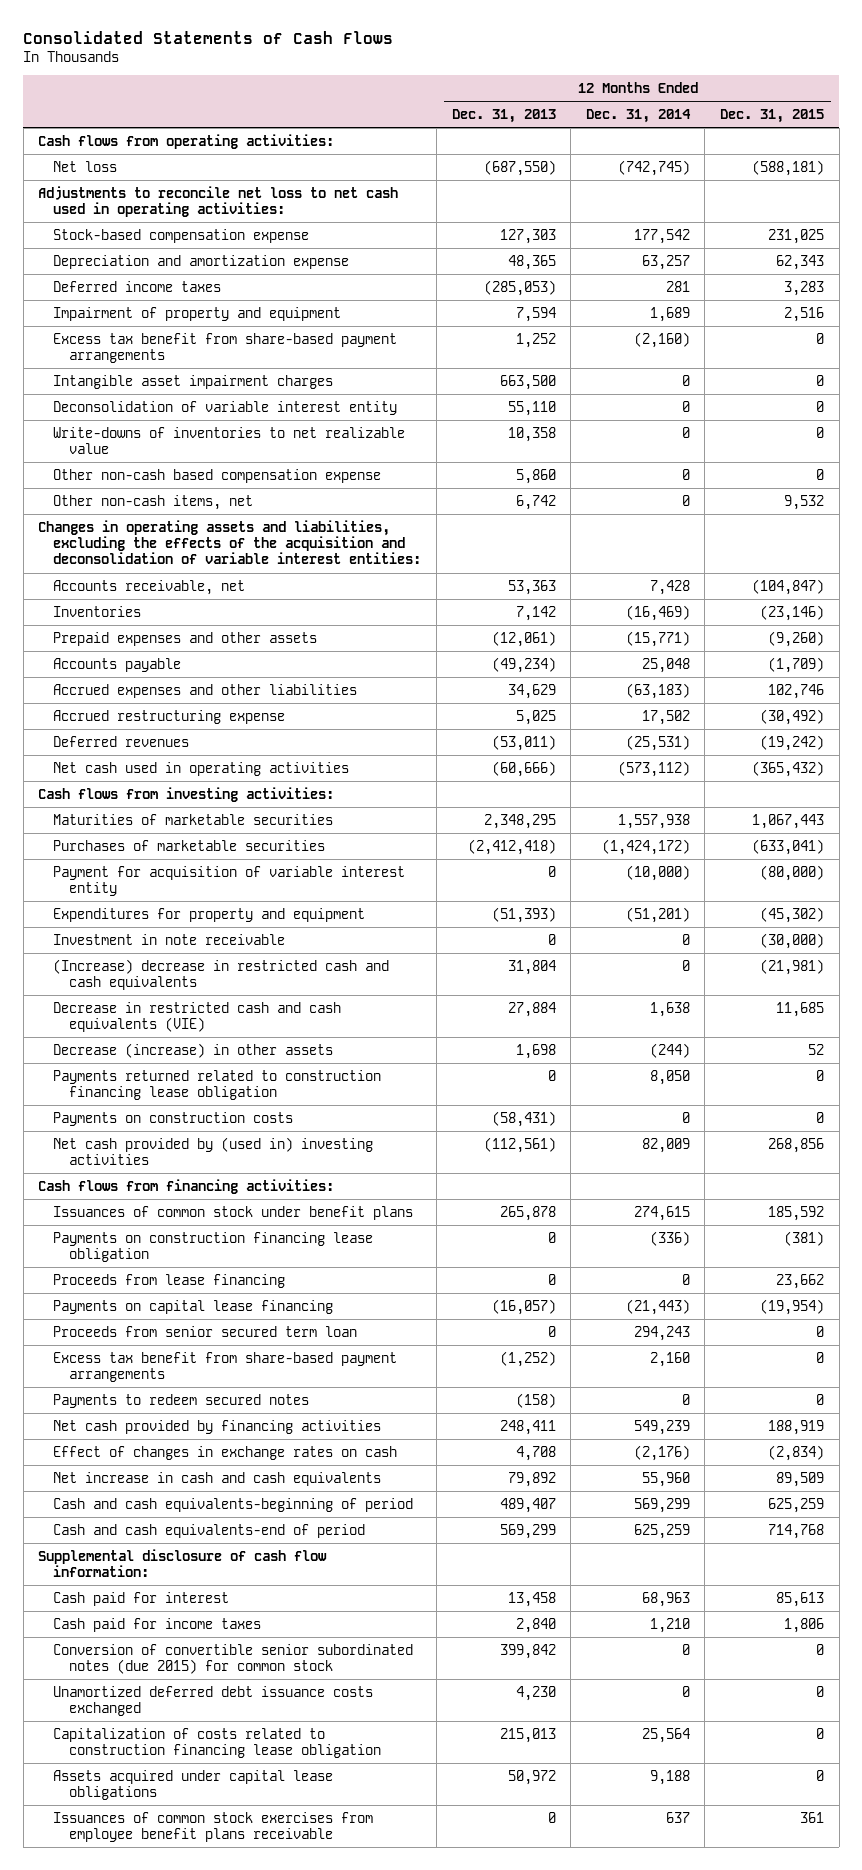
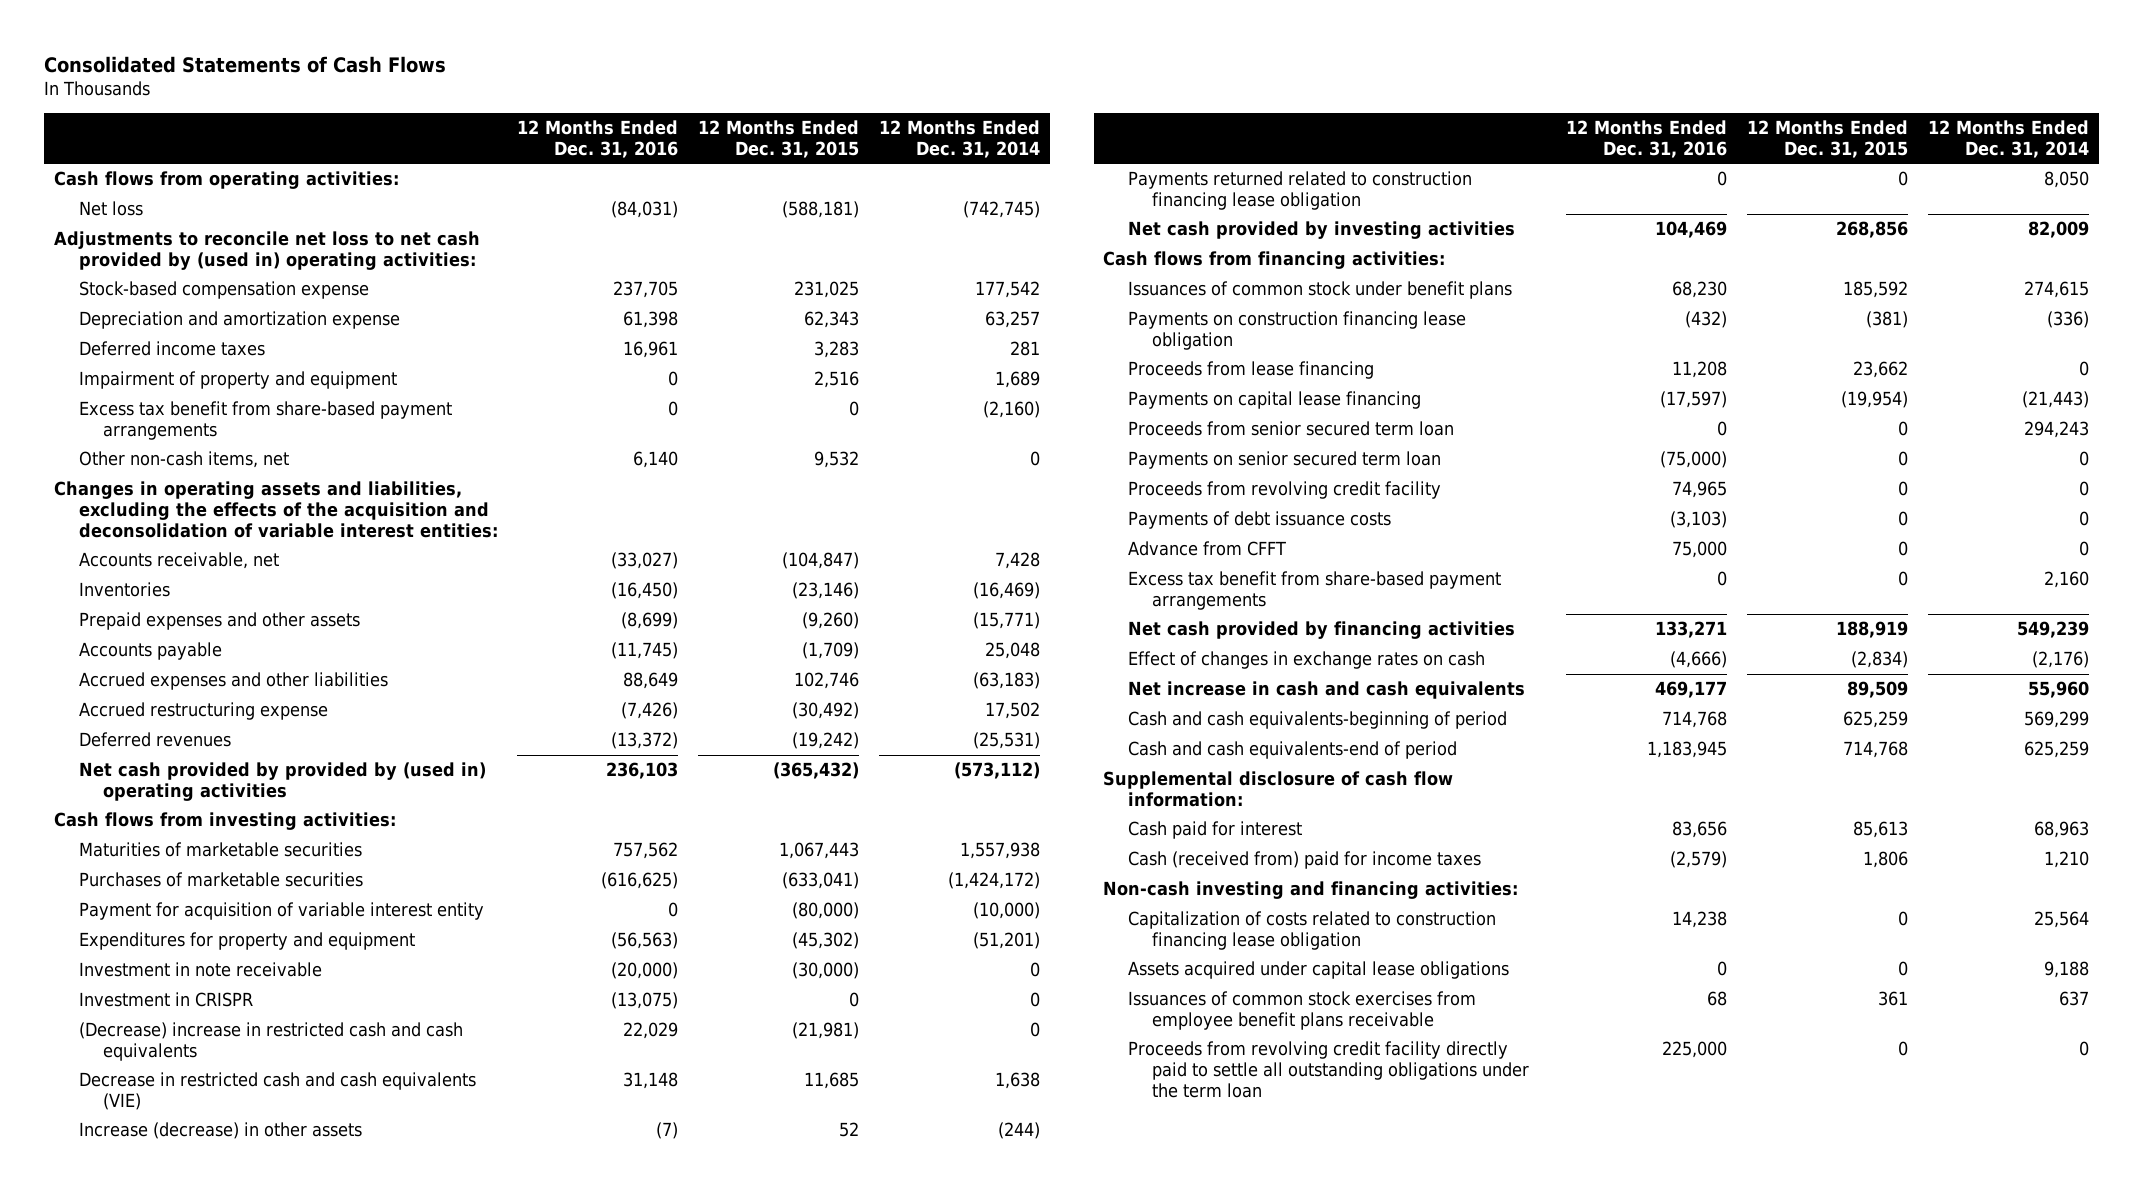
[451,108,556,123] Dec. 31, 2013 -> none
none -> [517,119,679,158] 12 Months Ended Dec. 31, 2016
[38,185,399,217] Adjustments to reconcile net loss to net cash used in operating activities: -> [54,231,481,271] Adjustments to reconcile net loss to net cash provided by (used in) operating activities:
[53,374,334,389] Intangible asset impairment charges -> none
[53,400,398,415] Deconsolidation of variable interest entity -> none
[53,426,406,454] Write-downs of inventories to net realizable value -> none
[53,468,382,483] Other non-cash based compensation expense -> none
[53,761,350,776] Net cash used in operating activities -> [78,762,486,802] Net cash provided by provided by (used in) operating activities
none -> [78,992,253,1008] Investment in CRISPR
[53,958,390,990] (Increase) decrease in restricted cash and cash equivalents -> [78,1022,463,1062] (Decrease) increase in restricted cash and cash equivalents
[53,1042,334,1058] Decrease (increase) in other assets -> [78,1122,362,1140] Increase (decrease) in other assets
[53,1111,294,1126] Payments on construction costs -> none
[53,1136,374,1165] Net cash provided by (used in) investing activities -> [1127,221,1515,240] Net cash provided by investing activities
none -> [1127,451,1441,470] Payments on senior secured term loan
none -> [1127,481,1441,500] Proceeds from revolving credit facility
none -> [1127,511,1391,530] Payments of debt issuance costs
none -> [1127,541,1286,557] Advance from CFFT
[53,1393,310,1408] Payments to redeem secured notes -> none
[53,1643,414,1674] Conversion of convertible senior subordinated notes (due 2015) for common stock -> none
[53,1685,374,1716] Unamortized deferred debt issuance costs exchanged -> none
[53,1617,262,1632] Cash paid for income taxes -> [1127,851,1481,870] Cash (received from) paid for income taxes
none -> [1103,881,1519,900] Non-cash investing and financing activities:
none -> [1127,1041,1529,1098] Proceeds from revolving credit facility directly paid to settle all outstanding obligations under the term loan

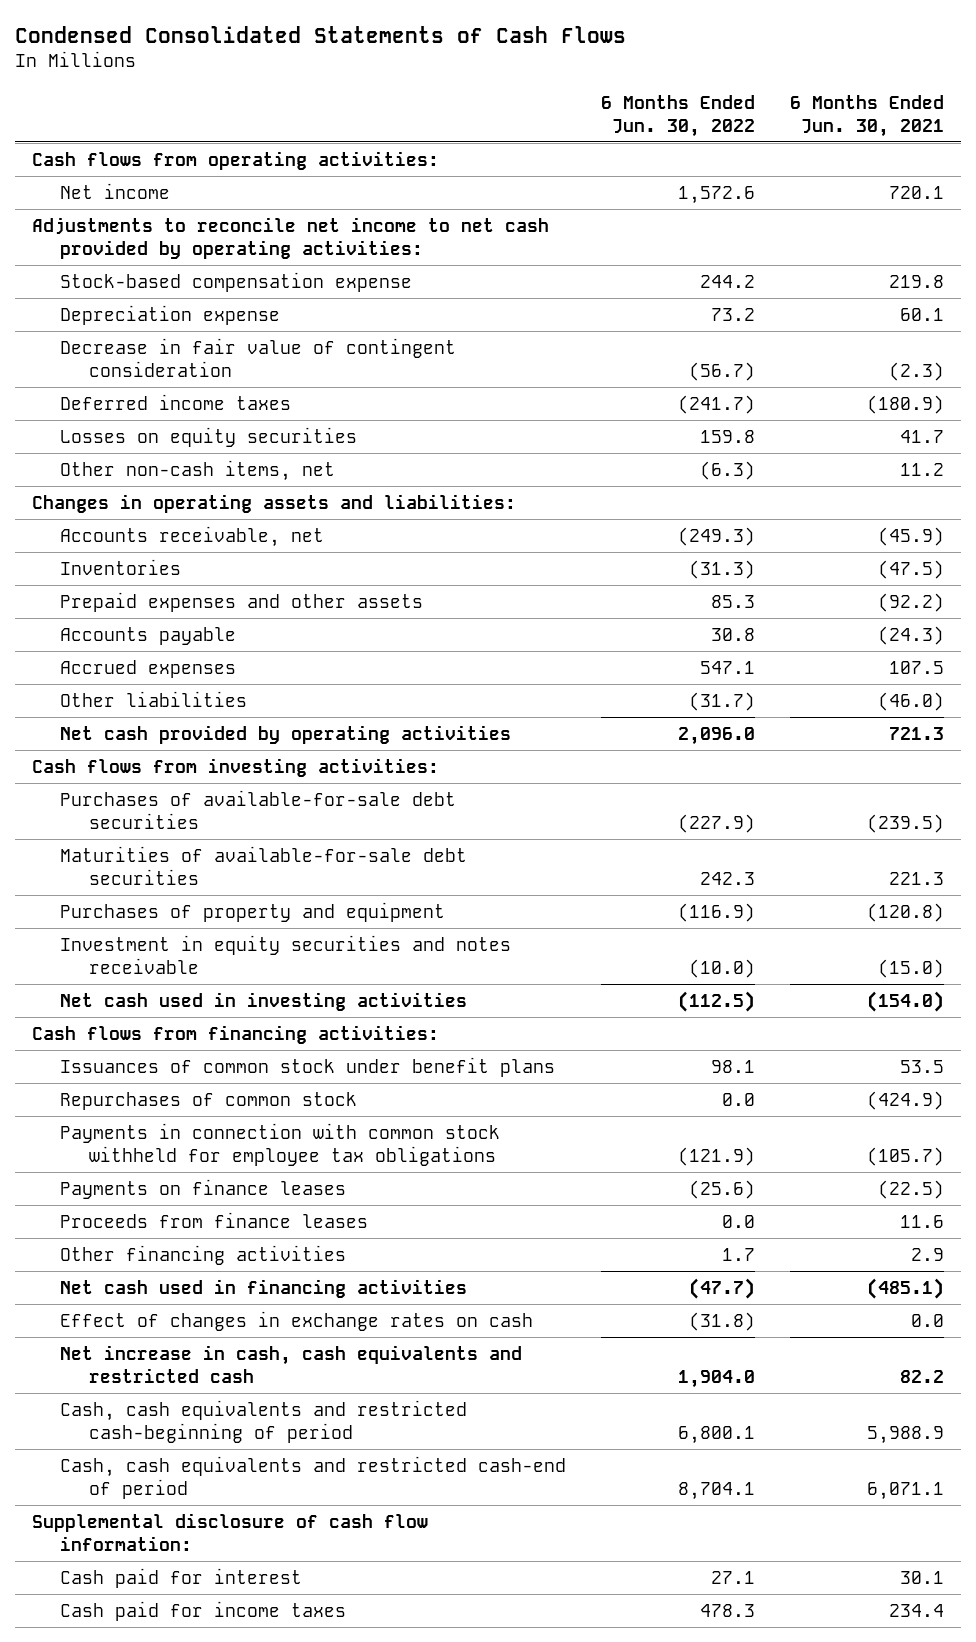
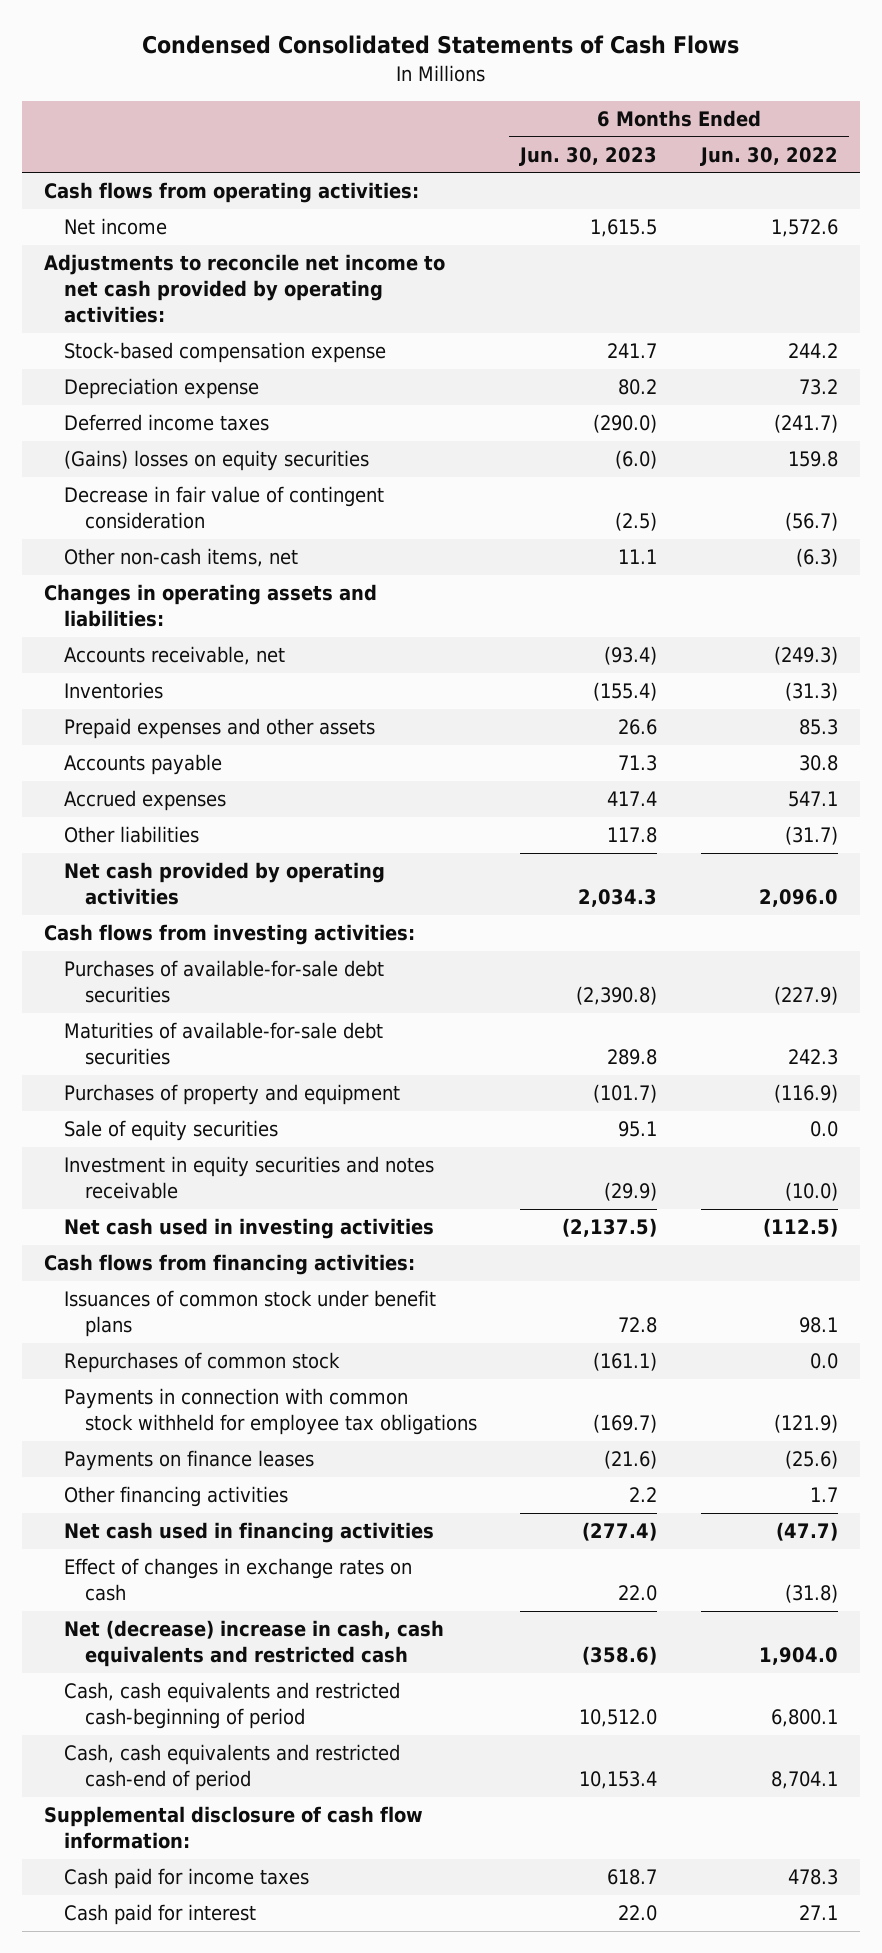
[789,94,944,137] 6 Months Ended Jun. 30, 2021 -> none
none -> [519,146,658,166] Jun. 30, 2023
[60,426,358,447] Losses on equity securities -> [64,450,370,472] (Gains) losses on equity securities
[60,337,457,378] Decrease in fair value of contingent consideration -> [64,486,385,530] Decrease in fair value of contingent consideration
none -> [64,1120,279,1142] Sale of equity securities
[60,1211,369,1228] Proceeds from finance leases -> none
[60,1344,523,1384] Net increase in cash, cash equivalents and restricted cash -> [64,1620,445,1668] Net (decrease) increase in cash, cash equivalents and restricted cash
[60,1567,303,1588] Cash paid for interest -> [64,1904,257,1926] Cash paid for interest

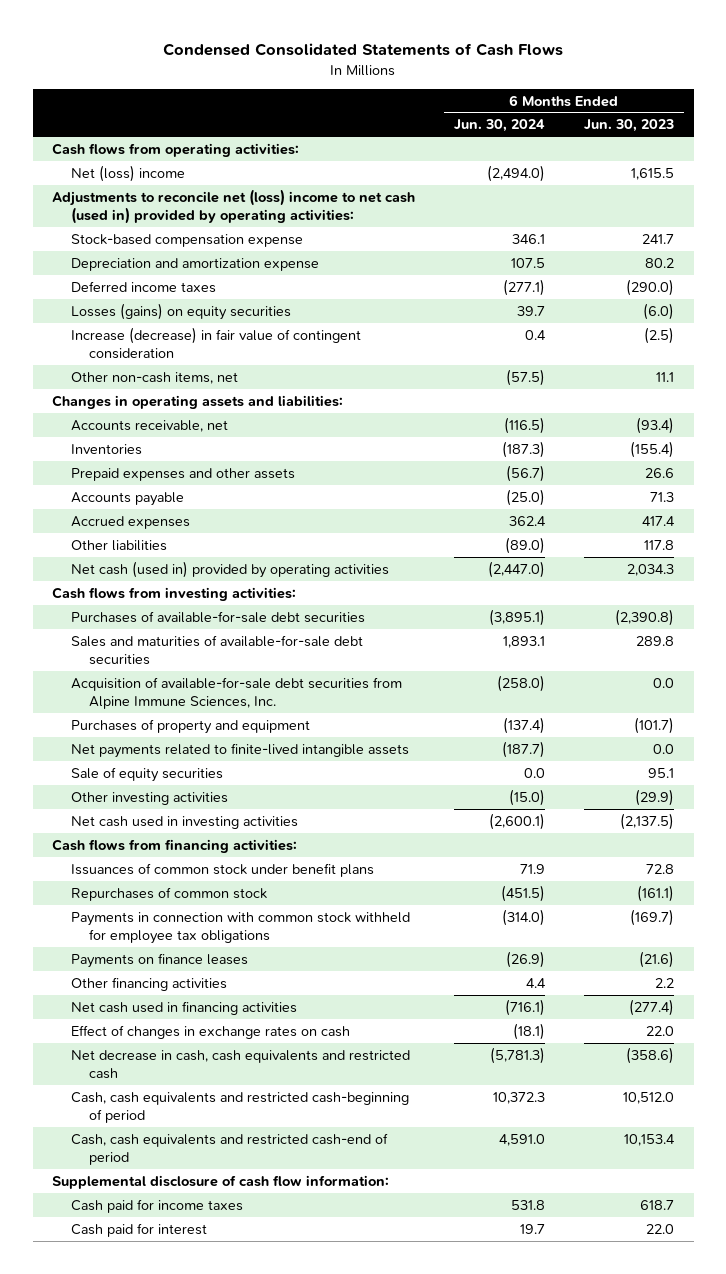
[700,146,839,166] Jun. 30, 2022 -> none
none -> [454,119,546,133] Jun. 30, 2024
[64,218,168,236] Net income -> [70,164,185,182] Net (loss) income
[43,254,445,324] Adjustments to reconcile net income to net cash provided by operating activities: -> [52,188,416,224] Adjustments to reconcile net (loss) income to net cash (used in) provided by operating activities:
[64,378,260,400] Depreciation expense -> [70,257,319,271] Depreciation and amortization expense
[64,450,370,472] (Gains) losses on equity securities -> [70,302,291,320] Losses (gains) on equity securities
[64,486,385,530] Decrease in fair value of contingent consideration -> [70,326,361,359] Increase (decrease) in fair value of contingent consideration
[64,862,386,906] Net cash provided by operating activities -> [70,560,389,578] Net cash (used in) provided by operating activities
[64,1022,384,1066] Maturities of available-for-sale debt securities -> [70,634,363,665] Sales and maturities of available-for-sale debt securities
none -> [70,676,402,709] Acquisition of available-for-sale debt securities from Alpine Immune Sciences, Inc.
none -> [70,742,409,758] Net payments related to finite-lived intangible assets
[64,1156,435,1200] Investment in equity securities and notes receivable -> [70,791,228,805] Other investing activities
[64,1620,445,1668] Net (decrease) increase in cash, cash equivalents and restricted cash -> [70,1049,410,1079] Net decrease in cash, cash equivalents and restricted cash

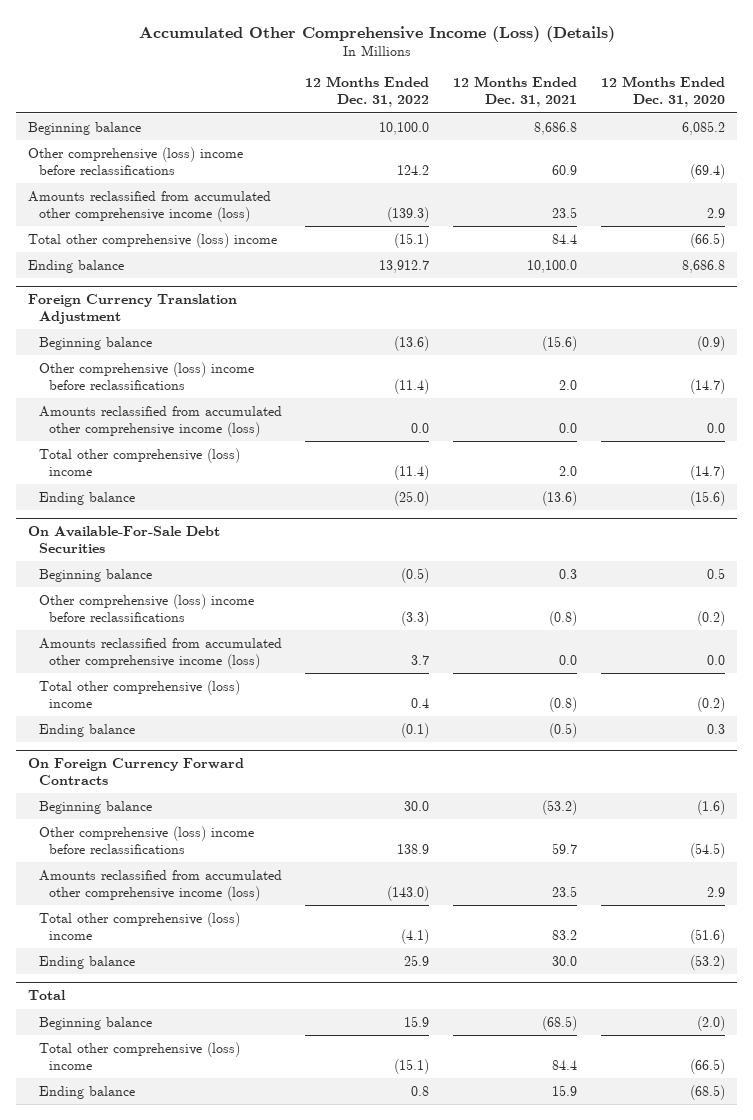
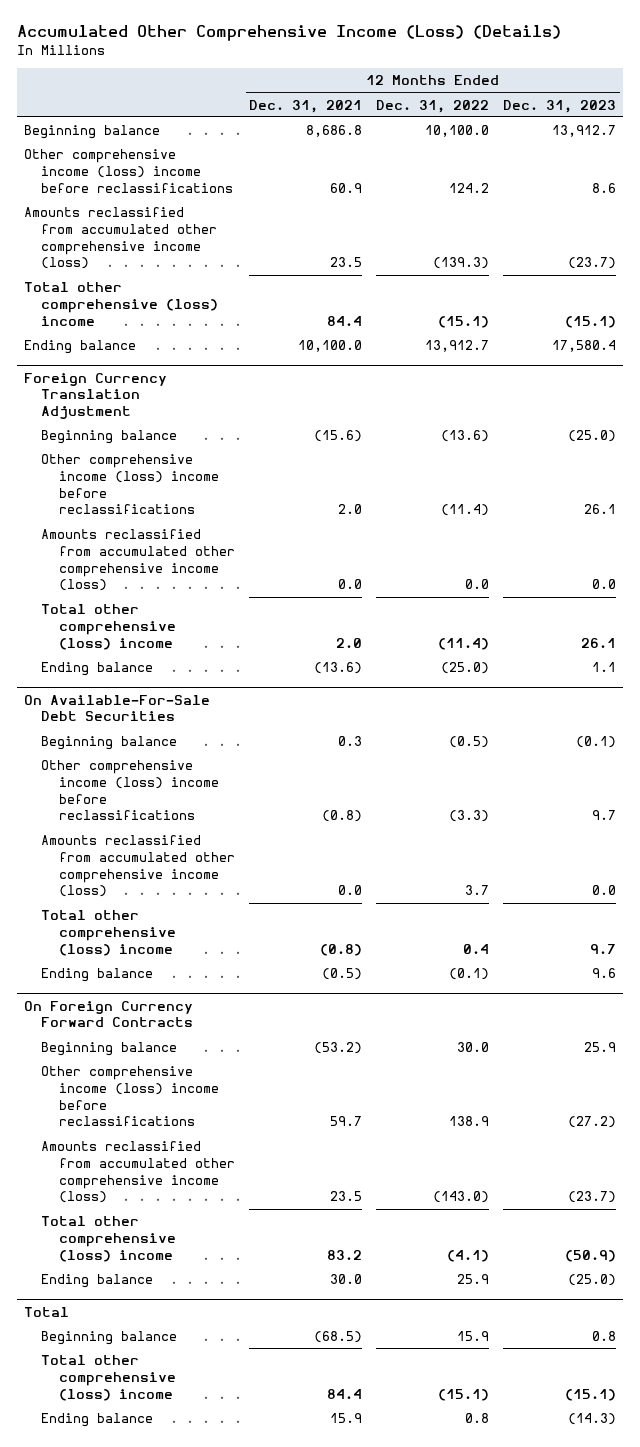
[601,76,726,108] 12 Months Ended Dec. 31, 2020 -> none
none -> [503,99,617,113] Dec. 31, 2023
[28,146,244,175] Other comprehensive (loss) income before reclassifications -> [23,149,234,193] Other comprehensive income (loss) income before reclassifications
[38,361,254,390] Other comprehensive (loss) income before reclassifications -> [41,454,220,515] Other comprehensive income (loss) income before reclassifications
[38,593,254,622] Other comprehensive (loss) income before reclassifications -> [41,760,220,821] Other comprehensive income (loss) income before reclassifications
[38,825,254,854] Other comprehensive (loss) income before reclassifications -> [41,1066,220,1127] Other comprehensive income (loss) income before reclassifications

